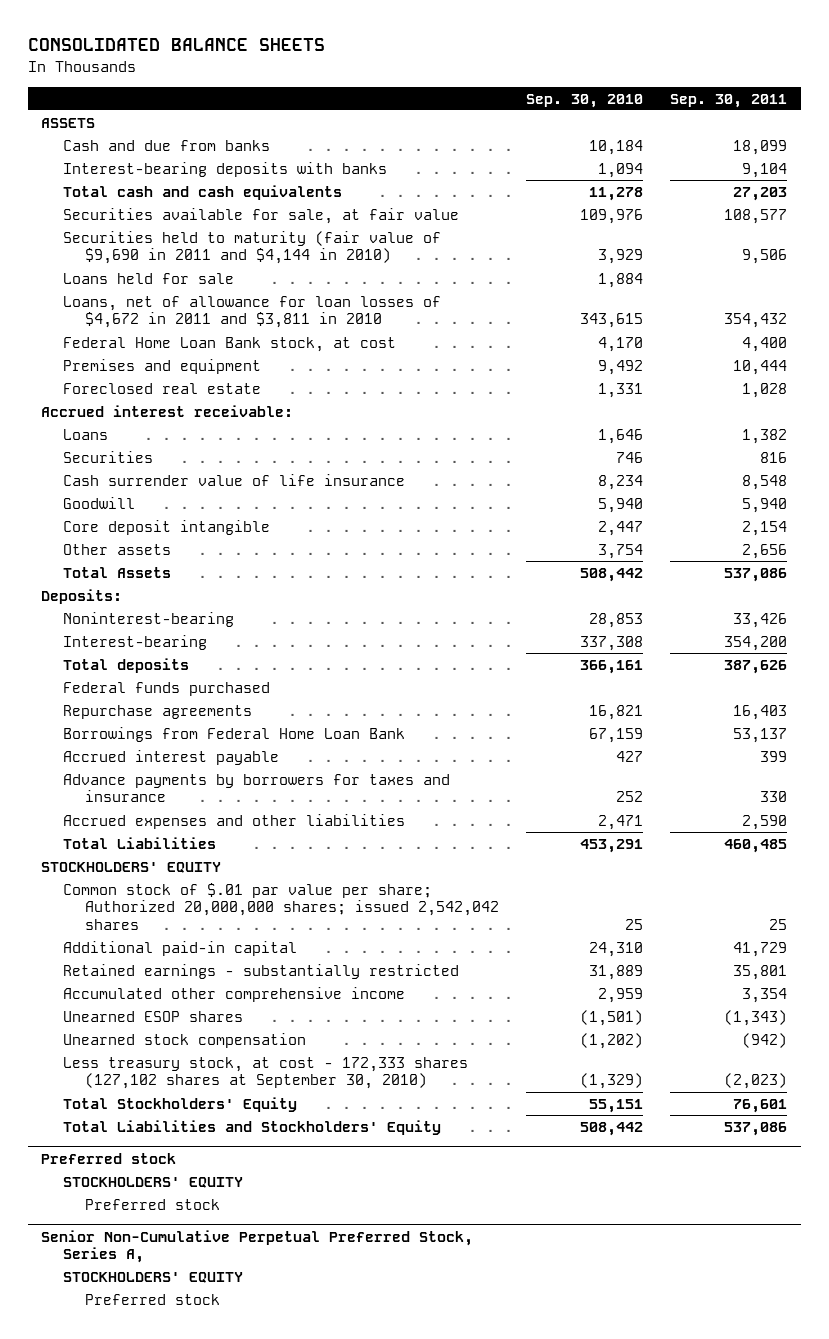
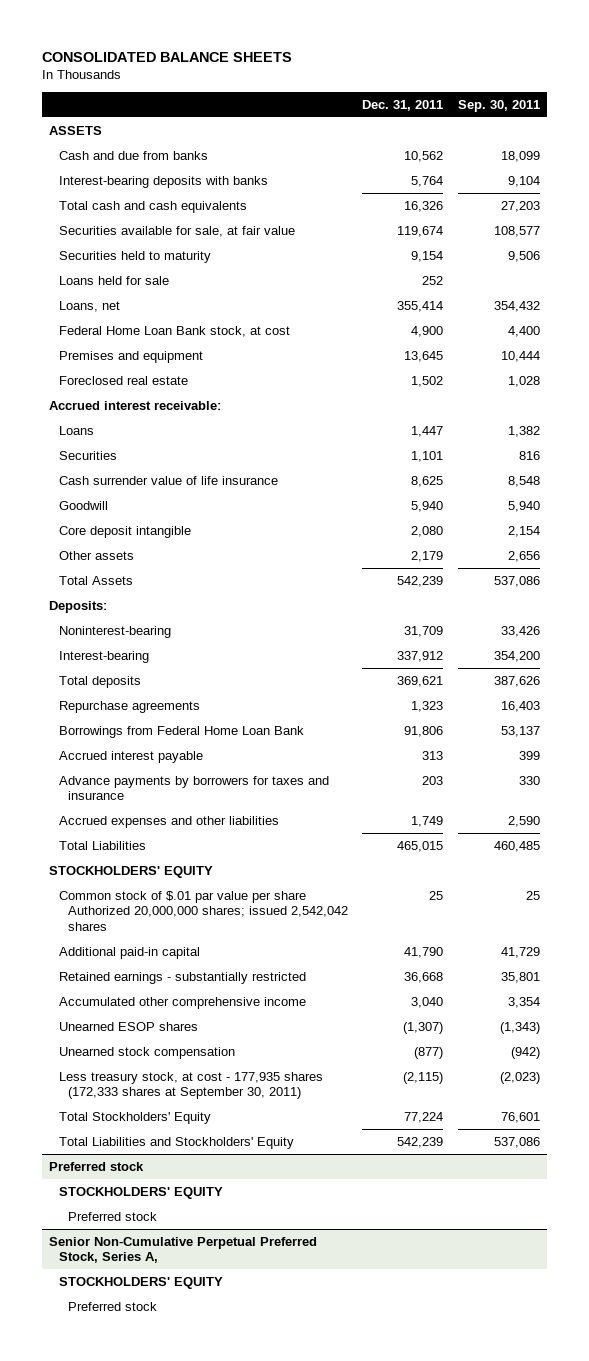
[526,93,644,108] Sep. 30, 2010 -> none
none -> [362,99,444,111] Dec. 31, 2011
[63,230,442,265] Securities held to maturity (fair value of $9,690 in 2011 and $4,144 in 2010) -> [58,250,211,263] Securities held to maturity
[63,295,442,329] Loans, net of allowance for loan losses of $4,672 in 2011 and $3,811 in 2010 -> [58,300,120,312] Loans, net
[63,681,271,696] Federal funds purchased -> none
[63,882,500,931] Common stock of $.01 par value per share; Authorized 20,000,000 shares; issued 2,542,042 shares -> [58,890,348,932] Common stock of $.01 par value per share Authorized 20,000,000 shares; issued 2,542,042 shares
[63,1056,469,1090] Less treasury stock, at cost - 172,333 shares (127,102 shares at September 30, 2010) -> [58,1071,323,1100] Less treasury stock, at cost - 177,935 shares (172,333 shares at September 30, 2011)

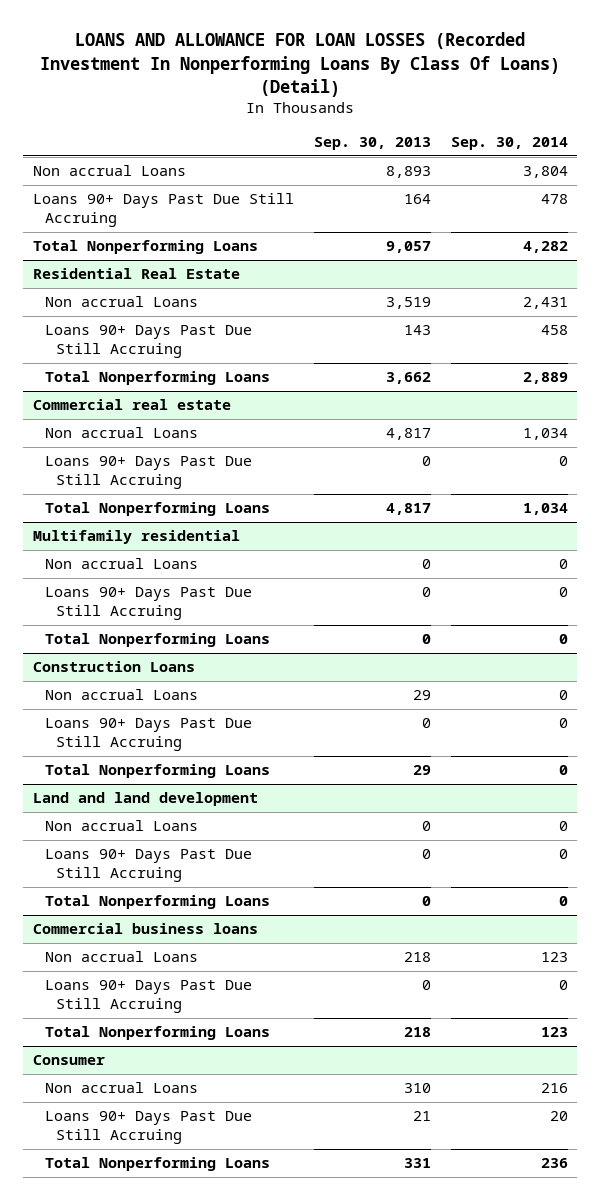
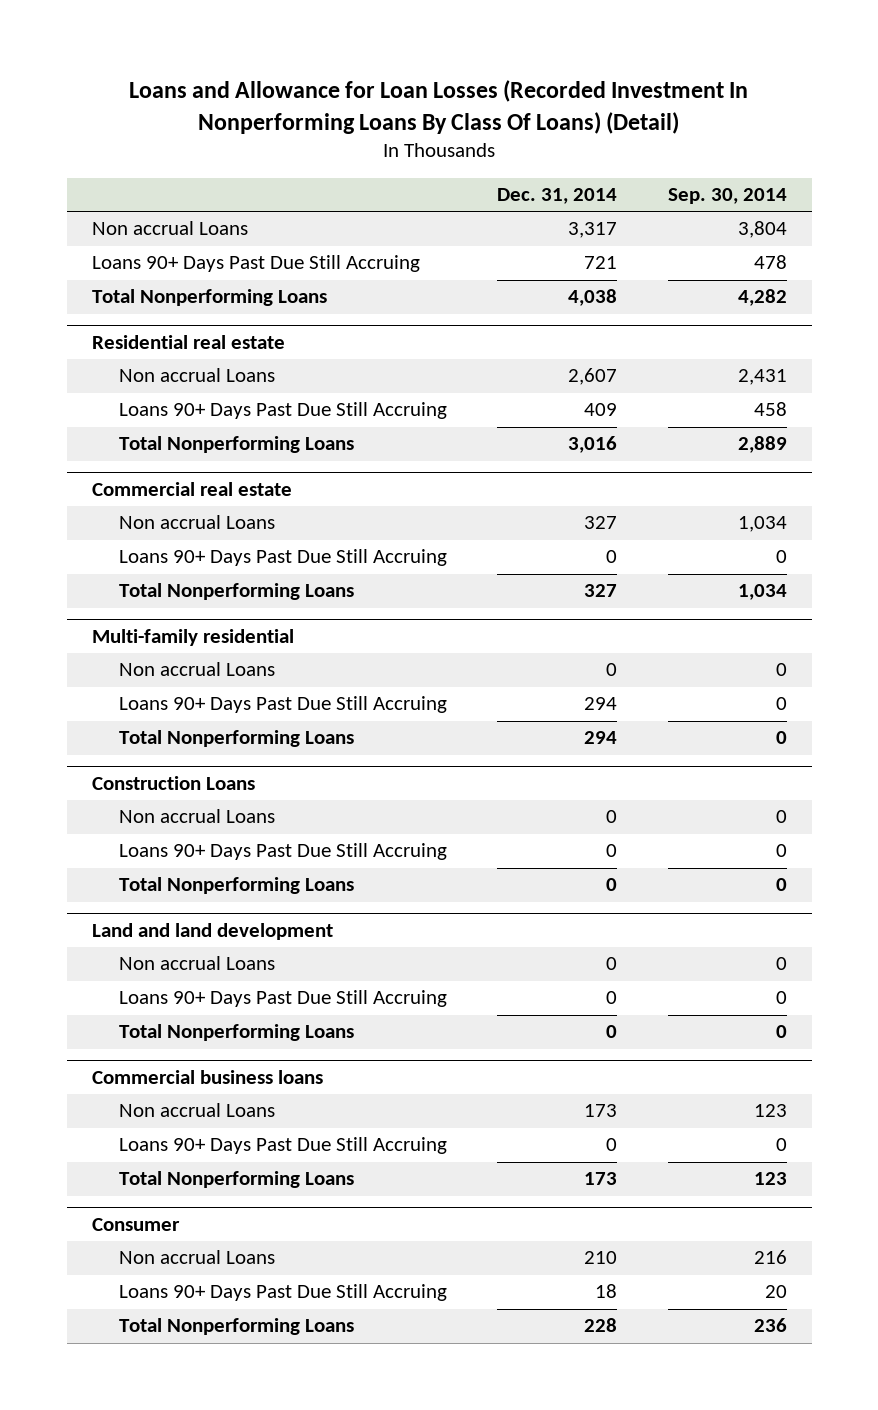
[40,32,561,97] LOANS AND ALLOWANCE FOR LOAN LOSSES (Recorded Investment In Nonperforming Loans By Class Of Loans) (Detail) -> [129,80,749,134] Loans and Allowance for Loan Losses (Recorded Investment In Nonperforming Loans By Class Of Loans) (Detail)
[313,136,431,150] Sep. 30, 2013 -> none
none -> [497,188,618,205] Dec. 31, 2014
[33,268,241,280] Residential Real Estate -> [91,335,285,350] Residential real estate
[33,530,241,545] Multifamily residential -> [91,629,294,647] Multi-family residential

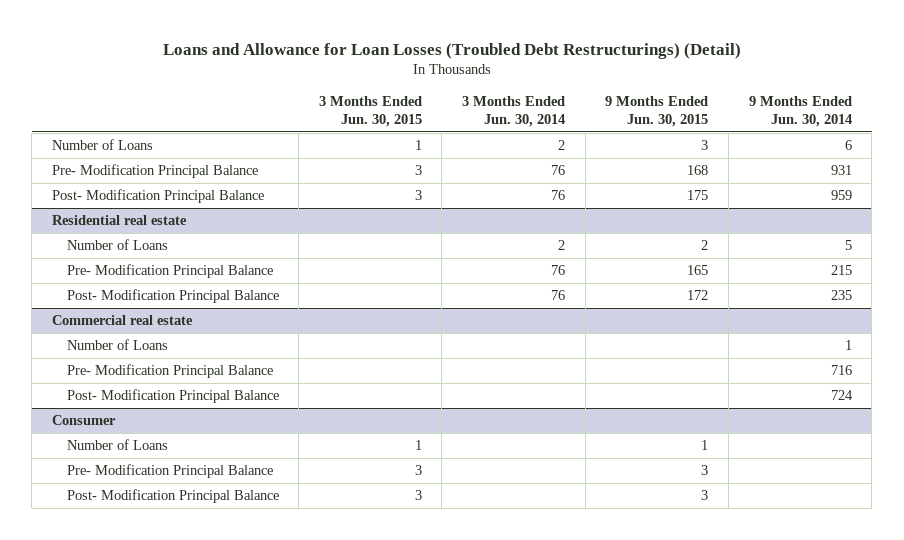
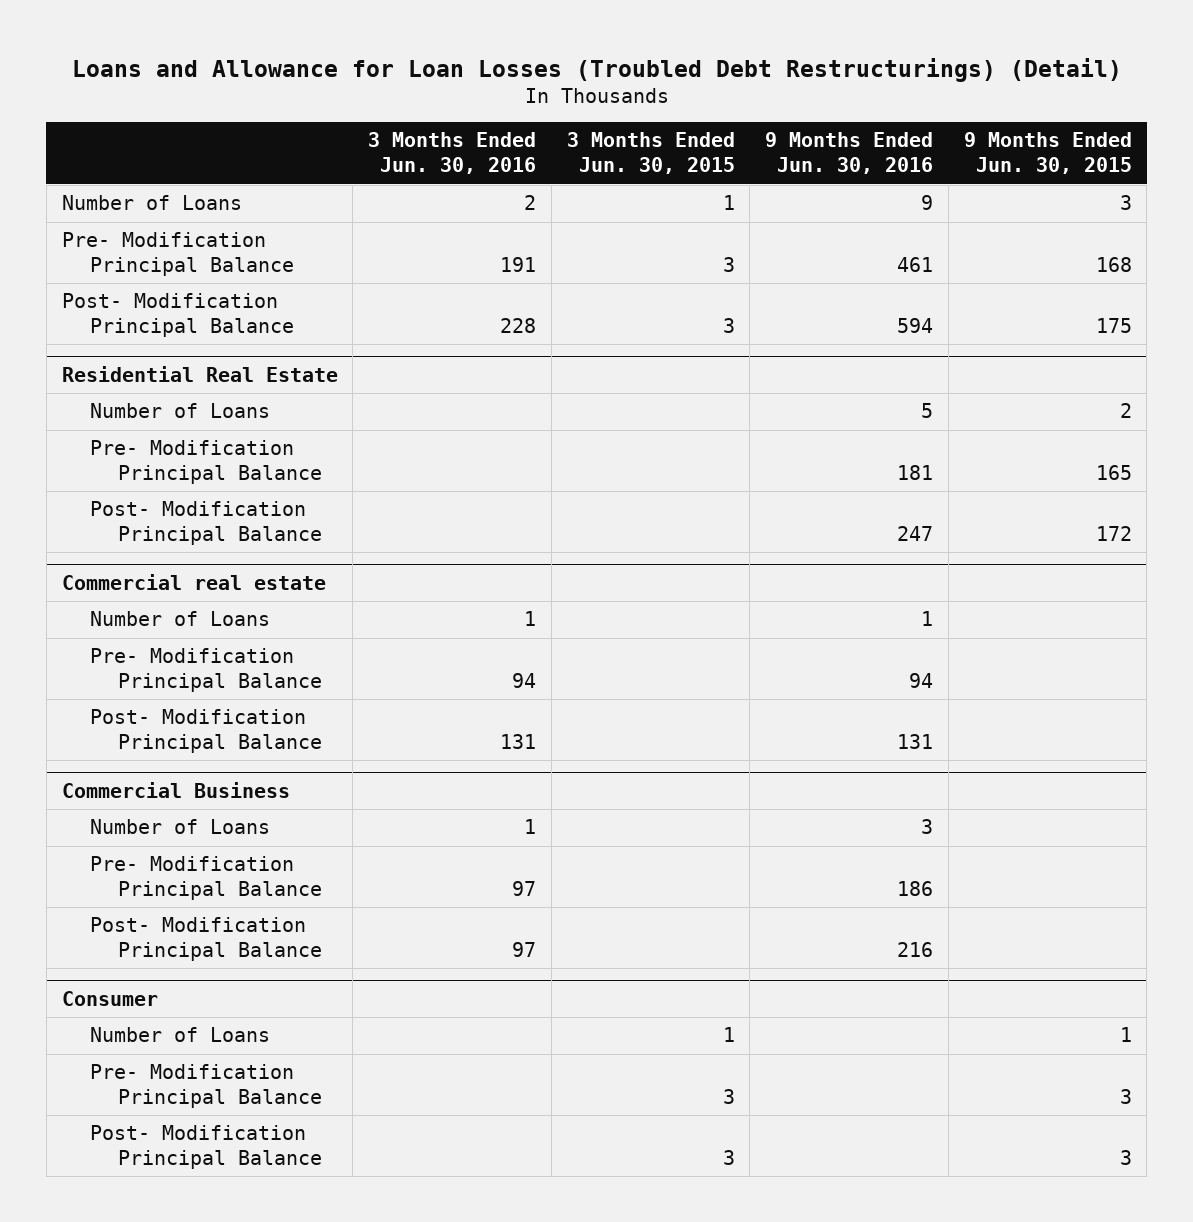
[462,96,566,128] 3 Months Ended Jun. 30, 2014 -> none
[748,96,852,128] 9 Months Ended Jun. 30, 2014 -> none
none -> [368,132,537,175] 3 Months Ended Jun. 30, 2016
none -> [765,132,934,175] 9 Months Ended Jun. 30, 2016
[51,215,187,226] Residential real estate -> [61,365,338,382] Residential Real Estate
none -> [61,781,290,798] Commercial Business
none -> [89,819,270,835] Number of Loans
none -> [89,856,322,901] Pre- Modification Principal Balance
none -> [89,917,322,962] Post- Modification Principal Balance

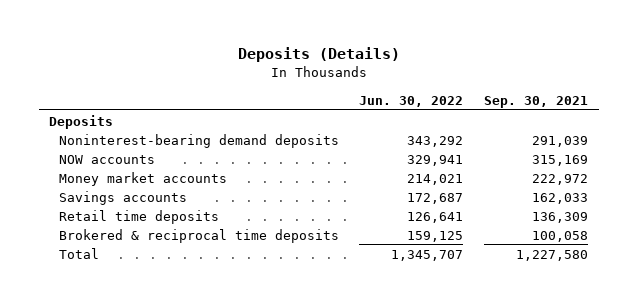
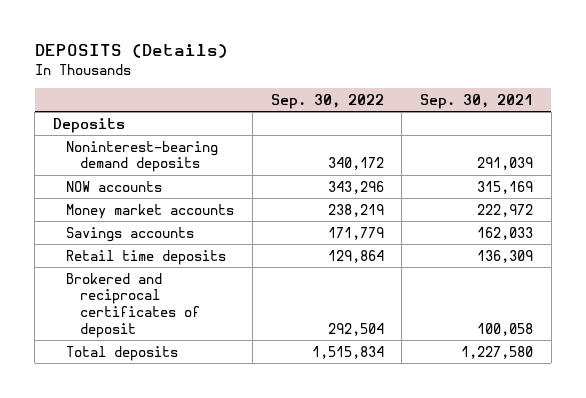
[237,47,400,63] Deposits (Details) -> [34,44,228,59] DEPOSITS (Details)
[359,95,464,107] Jun. 30, 2022 -> none
none -> [270,93,384,109] Sep. 30, 2022
[58,228,339,243] Brokered & reciprocal time deposits -> [66,272,200,338] Brokered and reciprocal certificates of deposit
[58,247,99,259] Total -> [66,345,179,361] Total deposits

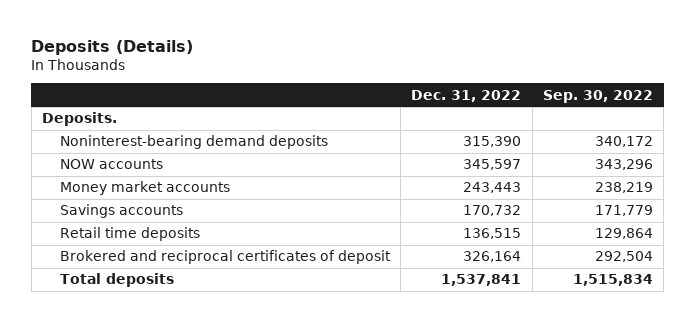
[34,44,228,59] DEPOSITS (Details) -> [31,40,194,56] Deposits (Details)
[419,93,533,109] Sep. 30, 2021 -> none
none -> [411,89,522,102] Dec. 31, 2022
[53,117,126,133] Deposits -> [42,112,118,127] Deposits.

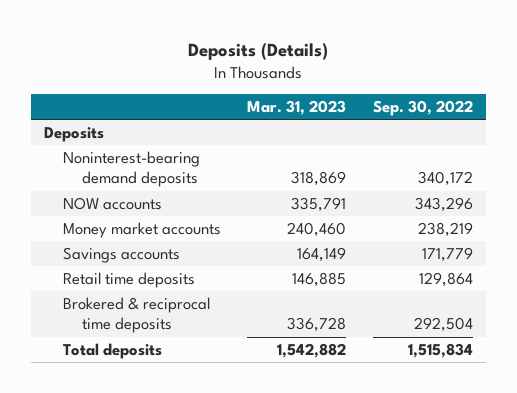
[411,89,522,102] Dec. 31, 2022 -> none
none -> [247,99,347,115] Mar. 31, 2023
[42,112,118,127] Deposits. -> [43,126,104,142] Deposits
[59,250,391,265] Brokered and reciprocal certificates of deposit -> [62,296,210,334] Brokered & reciprocal time deposits

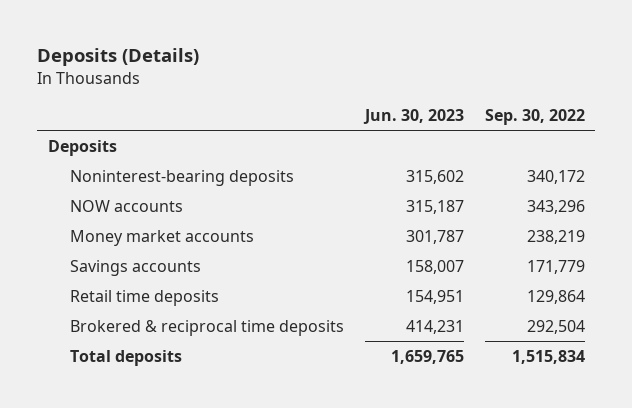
[247,99,347,115] Mar. 31, 2023 -> none
none -> [362,109,464,125] Jun. 30, 2023
[62,150,200,188] Noninterest-bearing demand deposits -> [70,169,295,186] Noninterest-bearing deposits

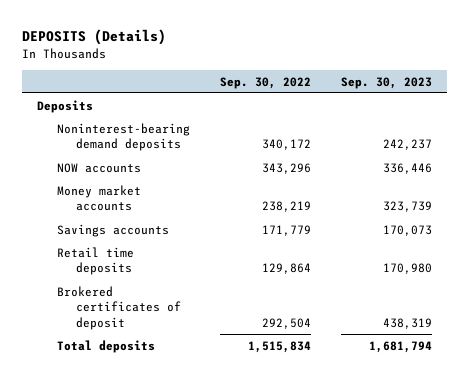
[37,48,200,67] Deposits (Details) -> [22,29,167,46] DEPOSITS (Details)
[362,109,464,125] Jun. 30, 2023 -> none
none -> [340,76,432,89] Sep. 30, 2023
[70,169,295,186] Noninterest-bearing deposits -> [56,122,190,152] Noninterest-bearing demand deposits
[70,319,345,336] Brokered & reciprocal time deposits -> [56,285,182,331] Brokered certificates of deposit

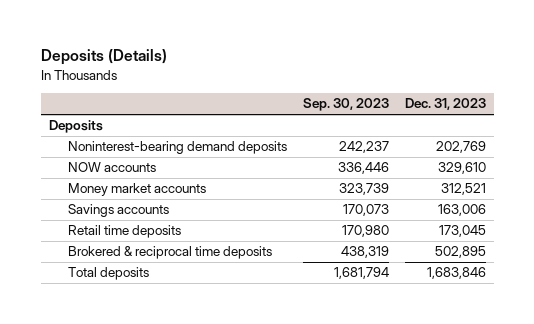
[22,29,167,46] DEPOSITS (Details) -> [40,49,167,66] Deposits (Details)
[219,76,311,89] Sep. 30, 2022 -> none
none -> [404,98,486,111] Dec. 31, 2023
[56,285,182,331] Brokered certificates of deposit -> [68,246,273,260] Brokered & reciprocal time deposits

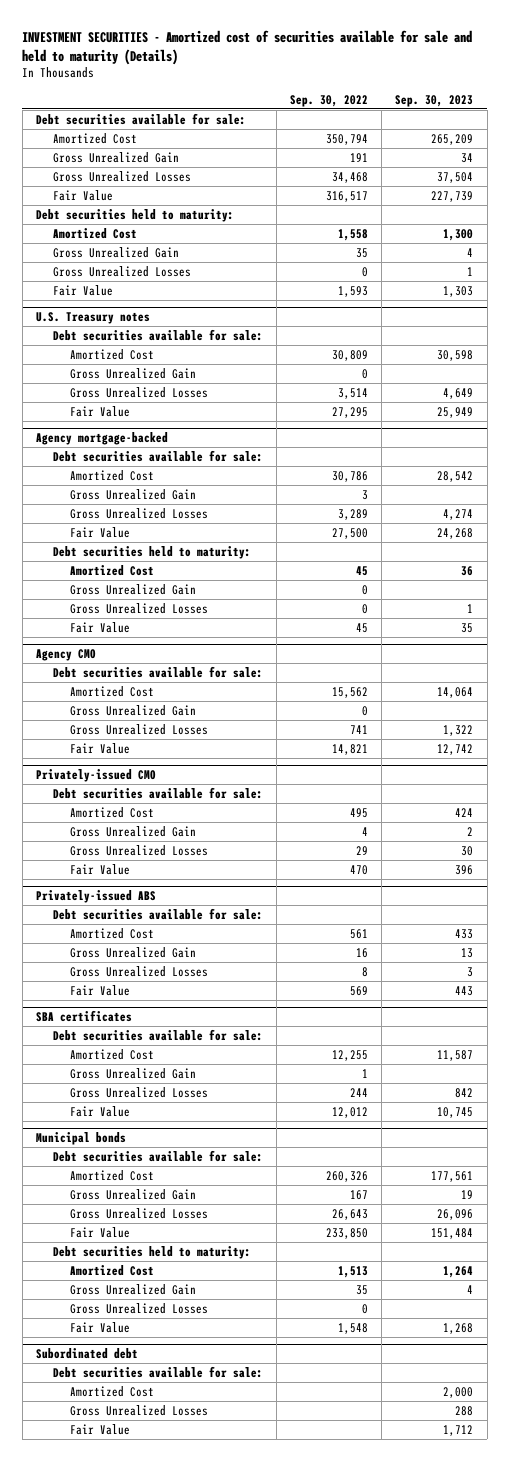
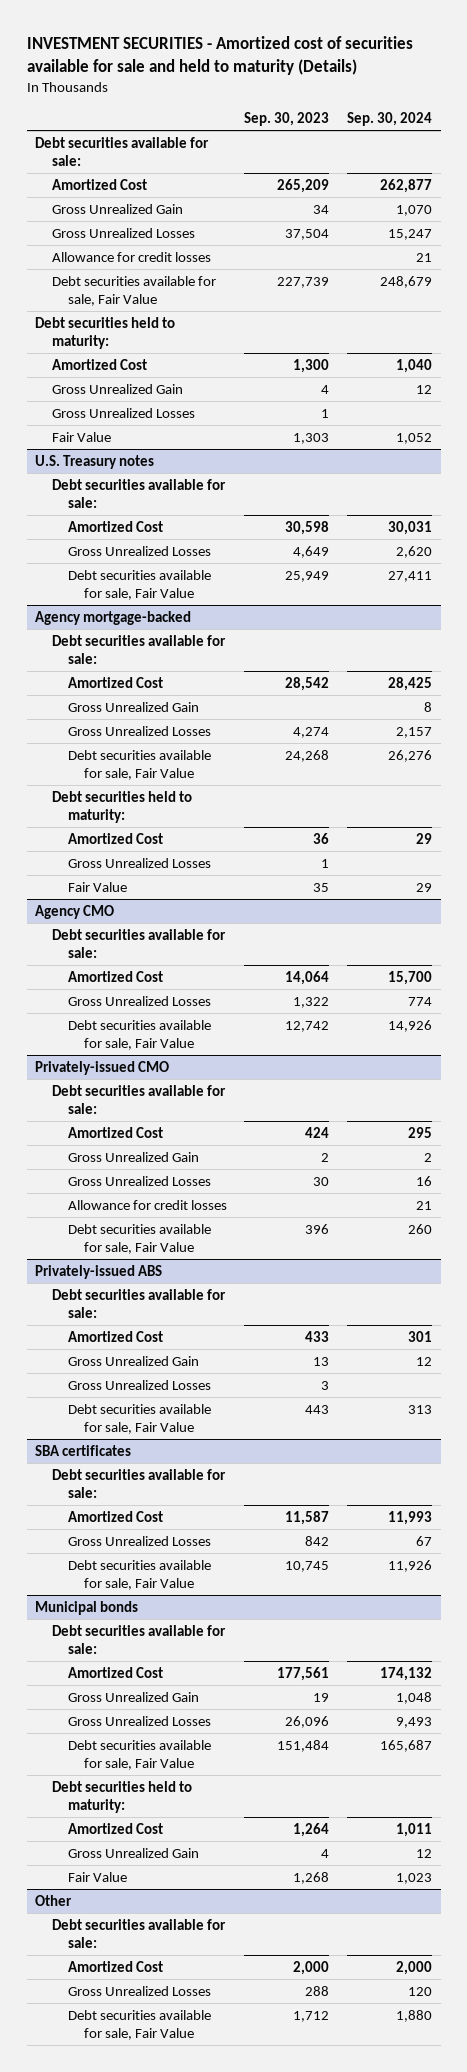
[290,94,369,107] Sep. 30, 2022 -> none
none -> [347,112,433,127] Sep. 30, 2024
none -> [51,251,211,262] Allowance for credit losses
[52,189,113,201] Fair Value -> [51,275,216,306] Debt securities available for sale, Fair Value
[70,367,197,379] Gross Unrealized Gain -> none
[70,405,131,417] Fair Value -> [67,569,211,600] Debt securities available for sale, Fair Value
[70,526,131,538] Fair Value -> [67,749,211,780] Debt securities available for sale, Fair Value
[70,583,197,595] Gross Unrealized Gain -> none
[70,704,197,716] Gross Unrealized Gain -> none
[70,742,131,754] Fair Value -> [67,1019,211,1050] Debt securities available for sale, Fair Value
none -> [67,1199,227,1210] Allowance for credit losses
[70,863,131,875] Fair Value -> [67,1223,211,1254] Debt securities available for sale, Fair Value
[70,984,131,996] Fair Value -> [67,1403,211,1434] Debt securities available for sale, Fair Value
[70,1067,197,1079] Gross Unrealized Gain -> none
[70,1105,131,1117] Fair Value -> [67,1559,211,1590] Debt securities available for sale, Fair Value
[70,1226,131,1238] Fair Value -> [67,1739,211,1770] Debt securities available for sale, Fair Value
[70,1302,209,1314] Gross Unrealized Losses -> none
[35,1348,138,1360] Subordinated debt -> none
none -> [35,1894,73,1906] Other
[70,1423,131,1435] Fair Value -> [67,2009,211,2040] Debt securities available for sale, Fair Value

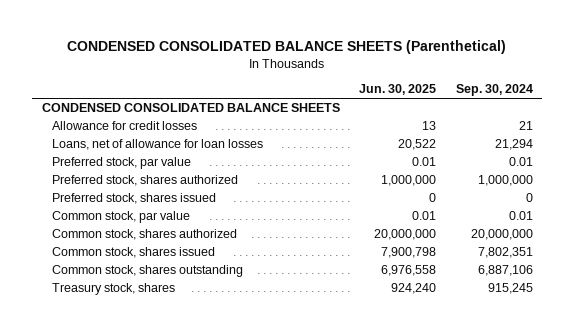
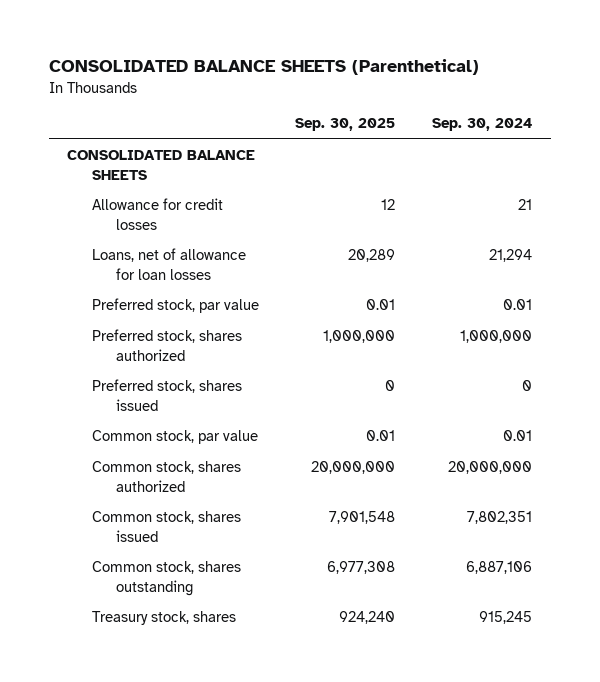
[67,40,507,55] CONDENSED CONSOLIDATED BALANCE SHEETS (Parenthetical) -> [48,59,479,76] CONSOLIDATED BALANCE SHEETS (Parenthetical)
[359,84,437,96] Jun. 30, 2025 -> none
none -> [295,118,396,132] Sep. 30, 2025
[41,103,340,113] CONDENSED CONSOLIDATED BALANCE SHEETS -> [67,150,256,180] CONSOLIDATED BALANCE SHEETS

